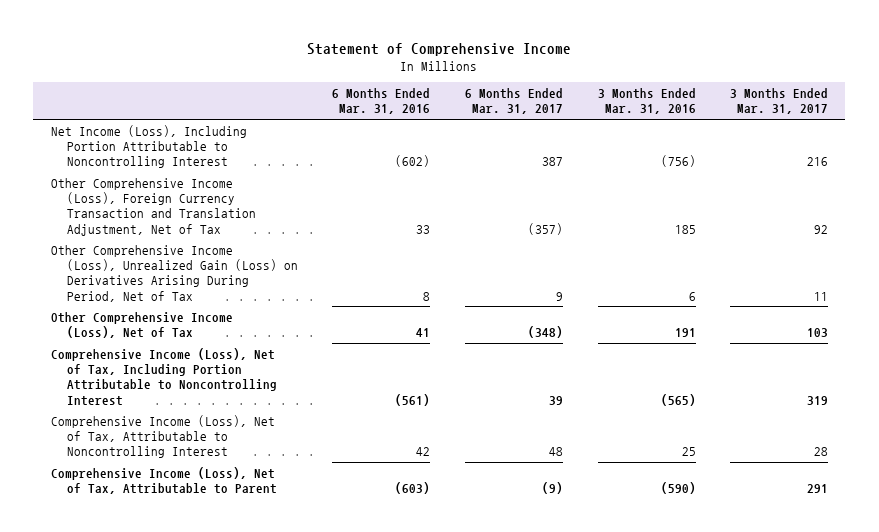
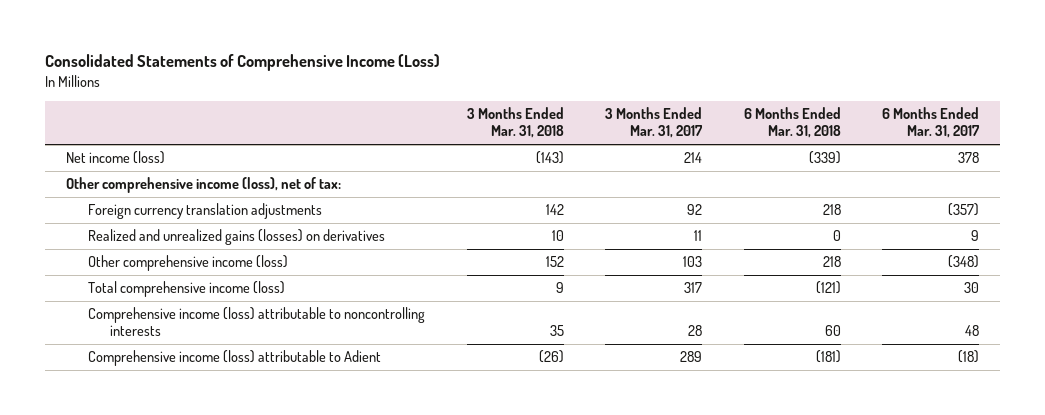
[307,42,572,56] Statement of Comprehensive Income -> [45,54,441,72] Consolidated Statements of Comprehensive Income (Loss)
[332,88,431,115] 6 Months Ended Mar. 31, 2016 -> none
[597,88,696,115] 3 Months Ended Mar. 31, 2016 -> none
none -> [466,107,564,139] 3 Months Ended Mar. 31, 2018
none -> [743,107,841,139] 6 Months Ended Mar. 31, 2018
[50,124,247,169] Net Income (Loss), Including Portion Attributable to Noncontrolling Interest -> [66,151,166,165] Net income (loss)
[542,157,564,167] 387 -> [958,152,980,164] 378
[807,157,829,167] 216 -> [684,152,703,164] 214
none -> [66,177,342,194] Other comprehensive income (loss), net of tax:
[50,177,256,236] Other Comprehensive Income (Loss), Foreign Currency Transaction and Translation Adjustment, Net of Tax -> [88,203,323,220] Foreign currency translation adjustments
[50,244,298,302] Other Comprehensive Income (Loss), Unrealized Gain (Loss) on Derivatives Arising During Period, Net of Tax -> [88,229,386,246] Realized and unrealized gains (losses) on derivatives
[50,311,233,339] Other Comprehensive Income (Loss), Net of Tax -> [88,255,289,272] Other comprehensive income (loss)
[50,347,277,406] Comprehensive Income (Loss), Net of Tax, Including Portion Attributable to Noncontrolling Interest -> [88,281,286,298] Total comprehensive income (loss)
[549,395,564,405] 39 -> [964,282,980,294] 30
[807,395,829,405] 319 -> [684,282,703,294] 317
[50,414,275,459] Comprehensive Income (Loss), Net of Tax, Attributable to Noncontrolling Interest -> [88,307,426,337] Comprehensive income (loss) attributable to noncontrolling interests
[50,466,277,495] Comprehensive Income (Loss), Net of Tax, Attributable to Parent -> [88,350,382,367] Comprehensive income (loss) attributable to Adient
[542,482,564,495] (9) -> [958,350,980,364] (18)
[807,484,829,494] 291 -> [680,351,703,363] 289

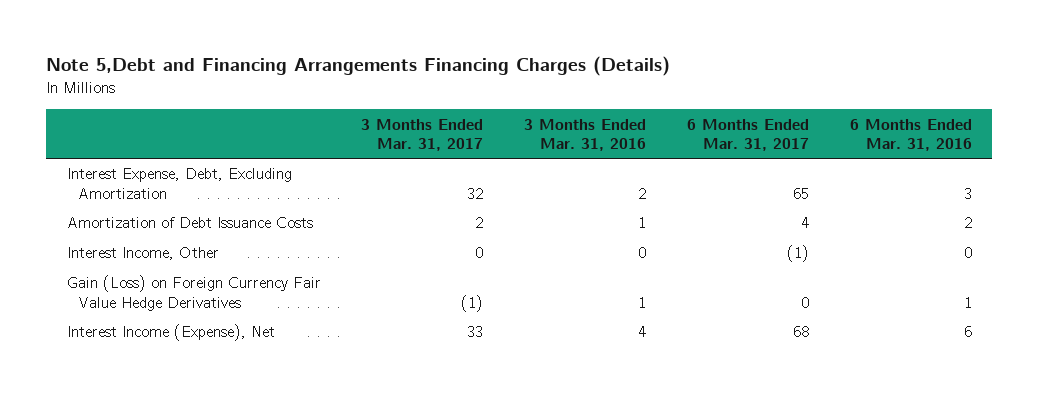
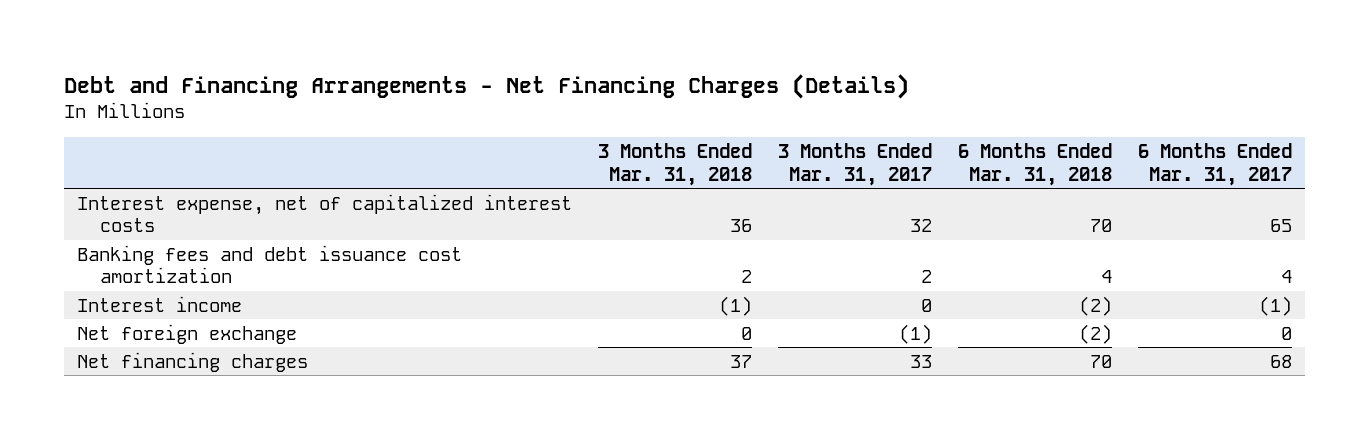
[46,56,671,77] Note 5,Debt and Financing Arrangements Financing Charges (Details) -> [63,73,909,99] Debt and Financing Arrangements - Net Financing Charges (Details)
[524,118,647,152] 3 Months Ended Mar. 31, 2016 -> none
[849,118,972,152] 6 Months Ended Mar. 31, 2016 -> none
none -> [597,142,752,186] 3 Months Ended Mar. 31, 2018
none -> [958,142,1113,186] 6 Months Ended Mar. 31, 2018
[66,168,292,199] Interest Expense, Debt, Excluding Amortization -> [76,193,572,233] Interest expense, net of capitalized interest costs
[66,217,313,229] Amortization of Debt Issuance Costs -> [76,244,462,284] Banking fees and debt issuance cost amortization
[66,247,219,261] Interest Income, Other -> [76,295,242,312] Interest income
[66,275,321,311] Gain (Loss) on Foreign Currency Fair Value Hedge Derivatives -> [76,323,297,344] Net foreign exchange
[66,324,275,342] Interest Income (Expense), Net -> [76,351,308,372] Net financing charges

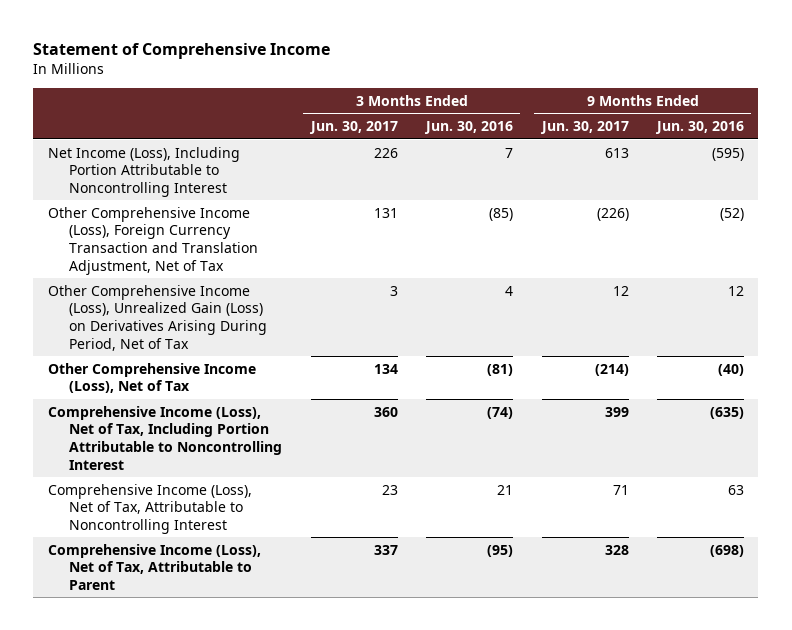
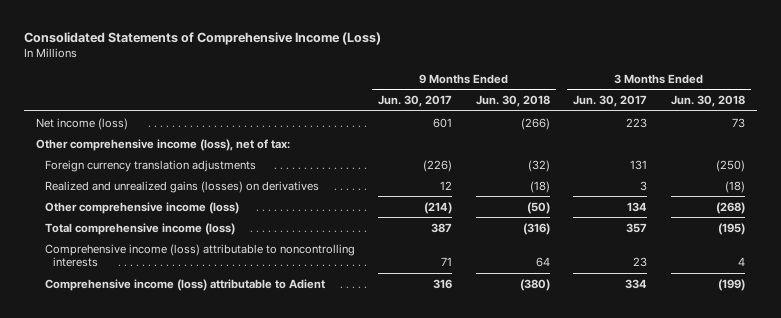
[33,43,331,60] Statement of Comprehensive Income -> [24,32,382,46] Consolidated Statements of Comprehensive Income (Loss)
[424,121,514,135] Jun. 30, 2016 -> none
[655,121,745,135] Jun. 30, 2016 -> none
none -> [475,95,550,108] Jun. 30, 2018
none -> [670,95,745,108] Jun. 30, 2018
[47,146,240,197] Net Income (Loss), Including Portion Attributable to Noncontrolling Interest -> [36,117,129,130] Net income (loss)
[373,147,398,158] 226 -> [626,117,648,128] 223
[604,147,629,158] 613 -> [433,117,453,128] 601
none -> [36,138,291,151] Other comprehensive income (loss), net of tax:
[47,206,259,275] Other Comprehensive Income (Loss), Foreign Currency Transaction and Translation Adjustment, Net of Tax -> [44,159,256,172] Foreign currency translation adjustments
[47,284,268,351] Other Comprehensive Income (Loss), Unrealized Gain (Loss) on Derivatives Arising During Period, Net of Tax -> [44,180,319,193] Realized and unrealized gains (losses) on derivatives
[47,362,256,394] Other Comprehensive Income (Loss), Net of Tax -> [44,201,239,214] Other comprehensive income (loss)
[47,405,283,470] Comprehensive Income (Loss), Net of Tax, Including Portion Attributable to Noncontrolling Interest -> [44,222,235,235] Total comprehensive income (loss)
[373,406,398,417] 360 -> [626,222,648,233] 357
[604,406,629,417] 399 -> [431,222,453,233] 387
[47,483,252,534] Comprehensive Income (Loss), Net of Tax, Attributable to Noncontrolling Interest -> [44,243,355,268] Comprehensive income (loss) attributable to noncontrolling interests
[47,543,261,590] Comprehensive Income (Loss), Net of Tax, Attributable to Parent -> [44,278,325,291] Comprehensive income (loss) attributable to Adient
[373,544,398,555] 337 -> [625,278,648,289] 334
[604,544,629,555] 328 -> [433,278,453,289] 316

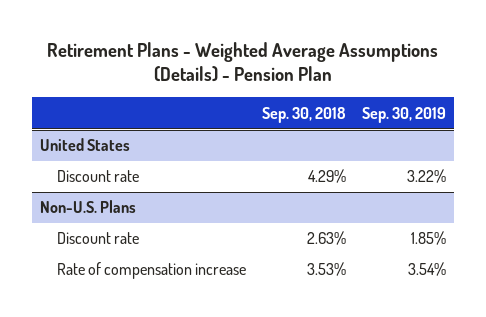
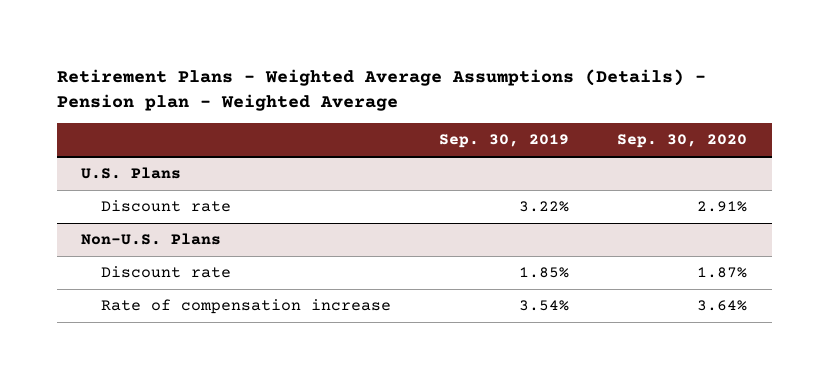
[47,41,439,83] Retirement Plans - Weighted Average Assumptions (Details) - Pension Plan -> [56,68,706,112] Retirement Plans - Weighted Average Assumptions (Details) - Pension plan - Weighted Average
[261,106,346,123] Sep. 30, 2018 -> none
none -> [617,134,748,149] Sep. 30, 2020
[39,138,130,152] United States -> [80,167,181,180] U.S. Plans

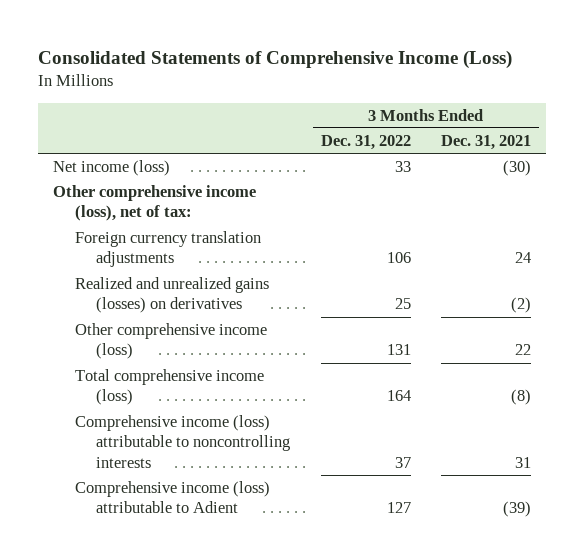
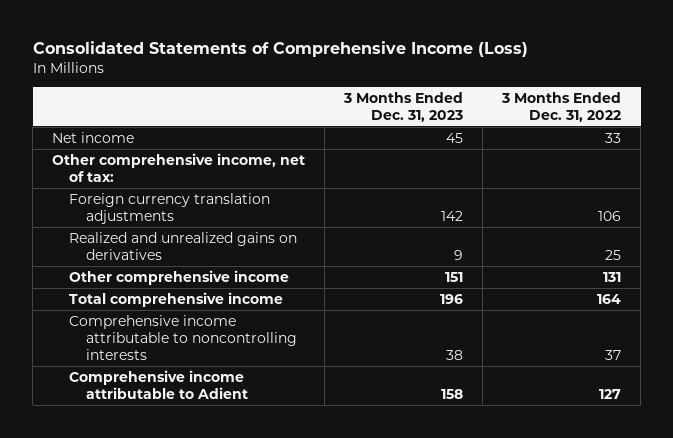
[441,134,532,150] Dec. 31, 2021 -> none
none -> [343,91,464,123] 3 Months Ended Dec. 31, 2023
[53,160,171,177] Net income (loss) -> [52,131,135,143] Net income
[53,185,257,222] Other comprehensive income (loss), net of tax: -> [52,152,306,183] Other comprehensive income, net of tax:
[74,277,269,314] Realized and unrealized gains (losses) on derivatives -> [68,231,297,261] Realized and unrealized gains on derivatives
[74,323,267,360] Other comprehensive income (loss) -> [68,269,289,285] Other comprehensive income
[74,369,264,406] Total comprehensive income (loss) -> [68,291,283,307] Total comprehensive income
[74,415,291,468] Comprehensive income (loss) attributable to noncontrolling interests -> [68,314,297,361] Comprehensive income attributable to noncontrolling interests
[74,481,270,514] Comprehensive income (loss) attributable to Adient -> [68,369,248,400] Comprehensive income attributable to Adient

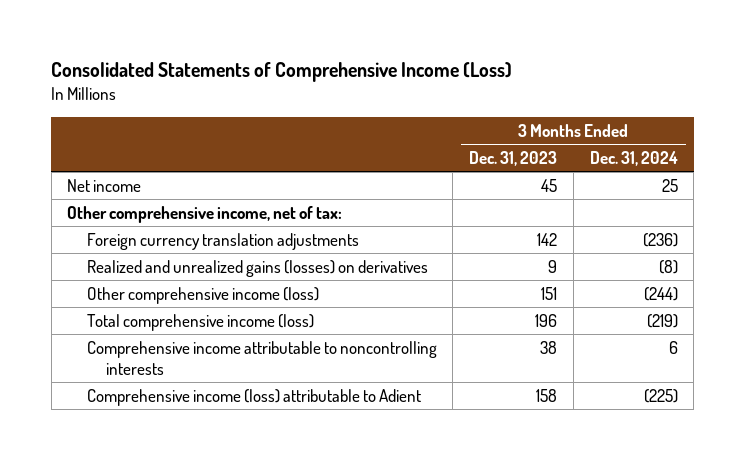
[501,91,622,123] 3 Months Ended Dec. 31, 2022 -> none
none -> [589,150,678,166] Dec. 31, 2024
[68,231,297,261] Realized and unrealized gains on derivatives -> [86,259,428,277] Realized and unrealized gains (losses) on derivatives
[68,269,289,285] Other comprehensive income -> [86,286,319,304] Other comprehensive income (loss)
[68,291,283,307] Total comprehensive income -> [86,313,314,331] Total comprehensive income (loss)
[68,369,248,400] Comprehensive income attributable to Adient -> [86,388,421,406] Comprehensive income (loss) attributable to Adient

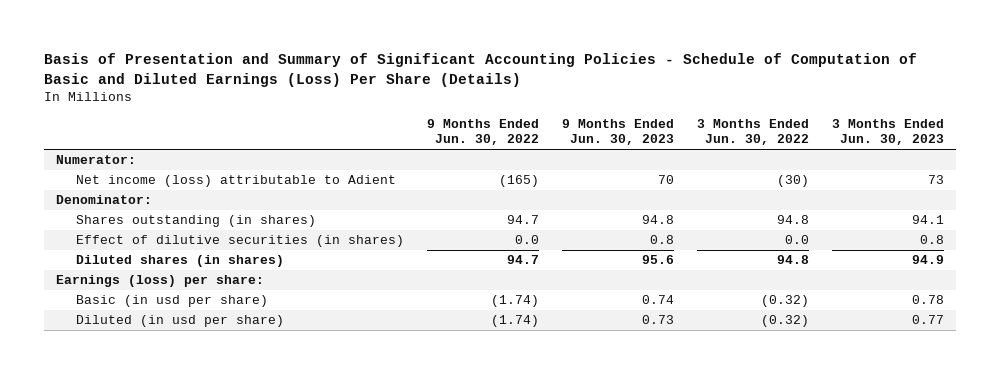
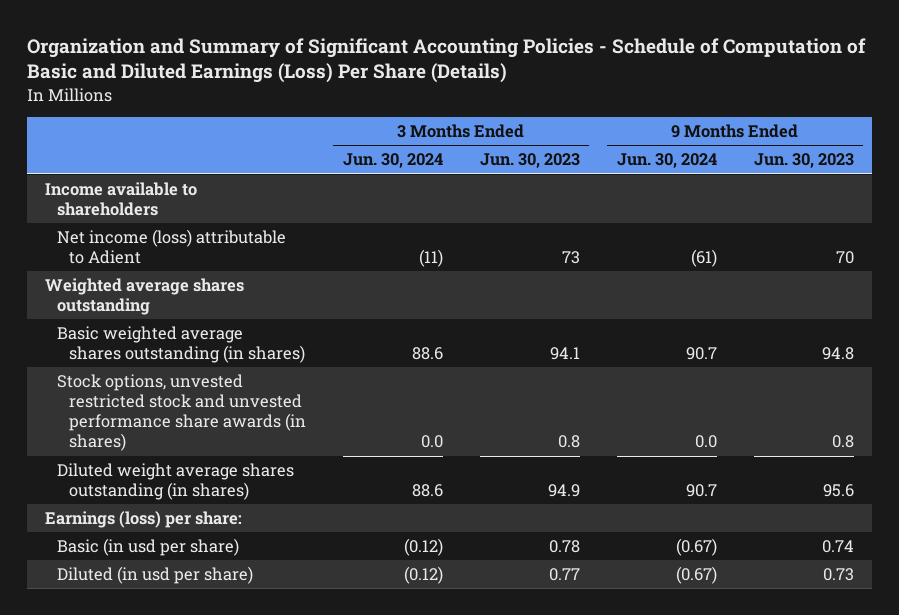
[44,53,918,87] Basis of Presentation and Summary of Significant Accounting Policies - Schedule of Computation of Basic and Diluted Earnings (Loss) Per Share (Details) -> [26,37,866,84] Organization and Summary of Significant Accounting Policies - Schedule of Computation of Basic and Diluted Earnings (Loss) Per Share (Details)
[426,119,539,146] 9 Months Ended Jun. 30, 2022 -> none
[697,119,810,146] 3 Months Ended Jun. 30, 2022 -> none
none -> [342,153,443,169] Jun. 30, 2024
none -> [616,153,717,169] Jun. 30, 2024
[55,155,136,165] Numerator: -> [45,182,198,217] Income available to shareholders
[55,195,152,205] Denominator: -> [45,278,245,316] Weighted average shares outstanding
[75,215,316,228] Shares outstanding (in shares) -> [56,326,305,364] Basic weighted average shares outstanding (in shares)
[75,235,404,248] Effect of dilutive securities (in shares) -> [56,374,306,452] Stock options, unvested restricted stock and unvested performance share awards (in shares)
[75,255,284,268] Diluted shares (in shares) -> [56,463,294,501] Diluted weight average shares outstanding (in shares)

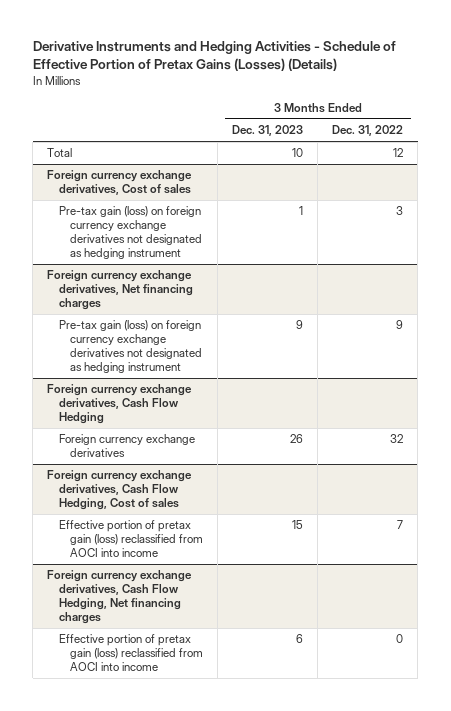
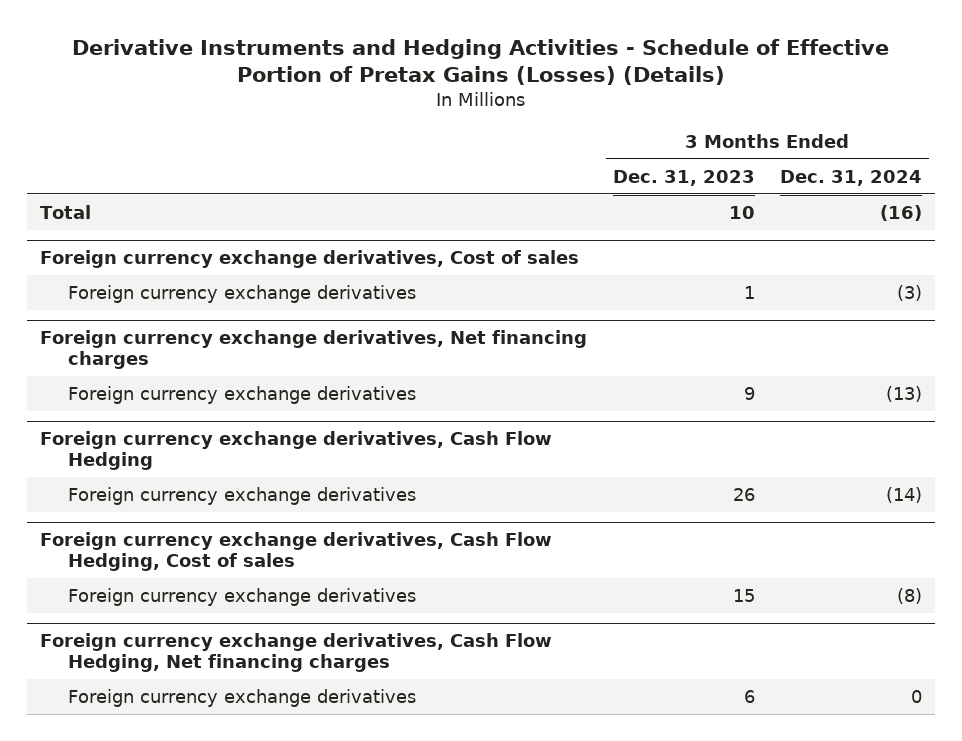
[332,125,404,137] Dec. 31, 2022 -> none
none -> [780,169,923,186] Dec. 31, 2024
[58,206,203,259] Pre-tax gain (loss) on foreign currency exchange derivatives not designated as hedging instrument -> [68,284,417,303] Foreign currency exchange derivatives
[58,320,203,373] Pre-tax gain (loss) on foreign currency exchange derivatives not designated as hedging instrument -> [68,385,417,404] Foreign currency exchange derivatives
[58,520,204,558] Effective portion of pretax gain (loss) reclassified from AOCI into income -> [68,587,417,606] Foreign currency exchange derivatives
[58,634,204,672] Effective portion of pretax gain (loss) reclassified from AOCI into income -> [68,688,417,707] Foreign currency exchange derivatives

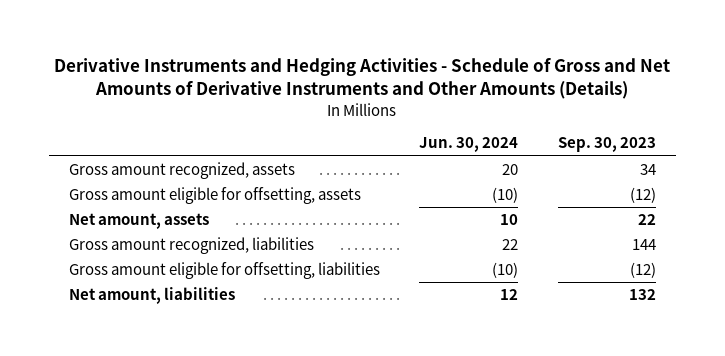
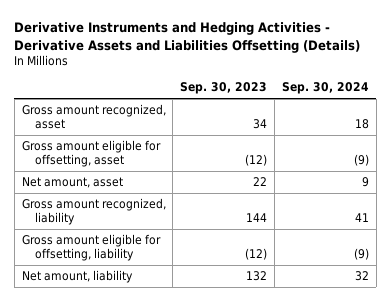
[54,58,671,100] Derivative Instruments and Hedging Activities - Schedule of Gross and Net Amounts of Derivative Instruments and Other Amounts (Details) -> [14,21,361,53] Derivative Instruments and Hedging Activities - Derivative Assets and Liabilities Offsetting (Details)
[419,137,519,153] Jun. 30, 2024 -> none
none -> [282,82,370,95] Sep. 30, 2024
[68,161,295,179] Gross amount recognized, assets -> [21,103,166,129] Gross amount recognized, asset
[68,186,361,204] Gross amount eligible for offsetting, assets -> [21,139,161,167] Gross amount eligible for offsetting, asset
[68,212,209,229] Net amount, assets -> [21,176,123,188] Net amount, asset
[68,236,314,254] Gross amount recognized, liabilities -> [21,197,166,225] Gross amount recognized, liability
[68,261,380,279] Gross amount eligible for offsetting, liabilities -> [21,233,161,261] Gross amount eligible for offsetting, liability
[68,286,235,304] Net amount, liabilities -> [21,269,133,283] Net amount, liability

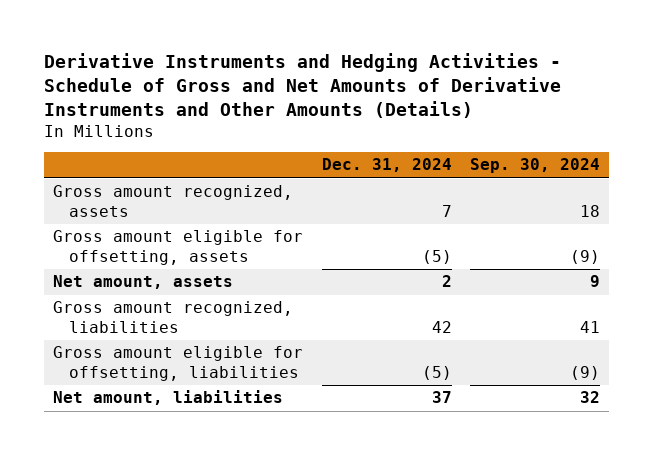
[14,21,361,53] Derivative Instruments and Hedging Activities - Derivative Assets and Liabilities Offsetting (Details) -> [44,53,562,118] Derivative Instruments and Hedging Activities - Schedule of Gross and Net Amounts of Derivative Instruments and Other Amounts (Details)
[180,82,268,95] Sep. 30, 2023 -> none
none -> [321,158,452,173] Dec. 31, 2024
[21,103,166,129] Gross amount recognized, asset -> [53,185,294,217] Gross amount recognized, assets
[21,139,161,167] Gross amount eligible for offsetting, asset -> [53,230,304,265] Gross amount eligible for offsetting, assets
[21,176,123,188] Net amount, asset -> [53,275,234,290] Net amount, assets
[21,197,166,225] Gross amount recognized, liability -> [53,301,294,333] Gross amount recognized, liabilities
[21,233,161,261] Gross amount eligible for offsetting, liability -> [53,346,304,381] Gross amount eligible for offsetting, liabilities
[21,269,133,283] Net amount, liability -> [53,390,284,406] Net amount, liabilities

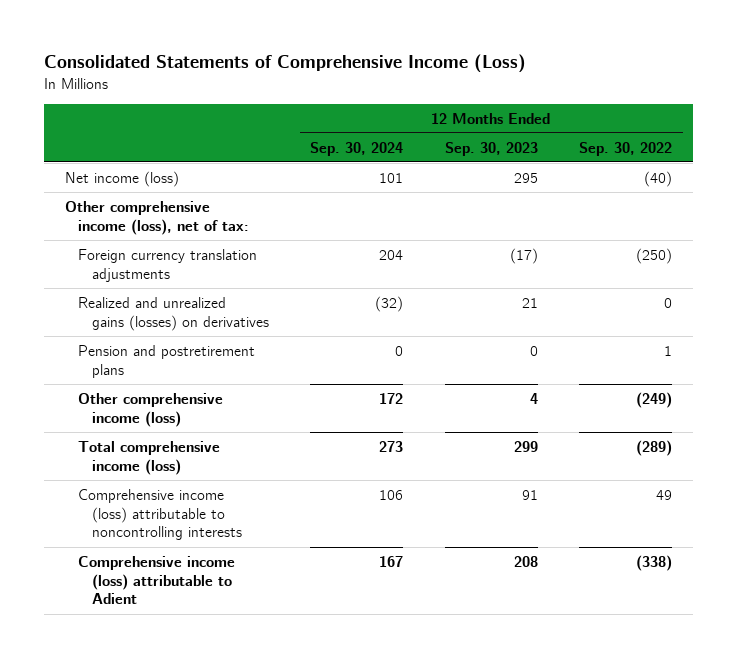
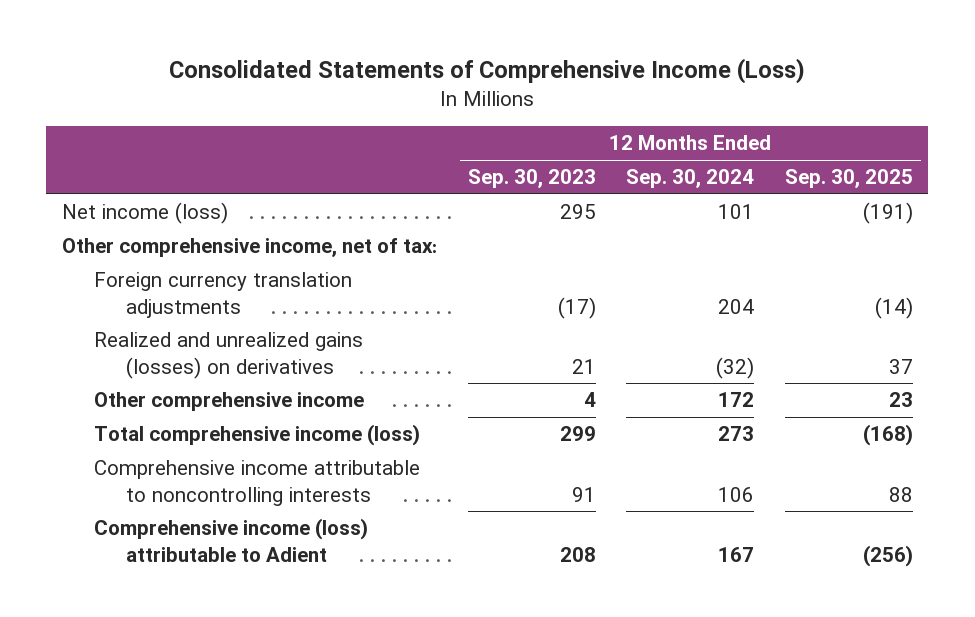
[579,141,673,156] Sep. 30, 2022 -> none
none -> [784,169,913,189] Sep. 30, 2025
[65,200,250,235] Other comprehensive income (loss), net of tax: -> [61,238,437,258] Other comprehensive income, net of tax:
[78,344,256,378] Pension and postretirement plans -> none
[78,392,224,427] Other comprehensive income (loss) -> [94,392,365,412] Other comprehensive income
[78,488,242,541] Comprehensive income (loss) attributable to noncontrolling interests -> [94,460,421,506] Comprehensive income attributable to noncontrolling interests

